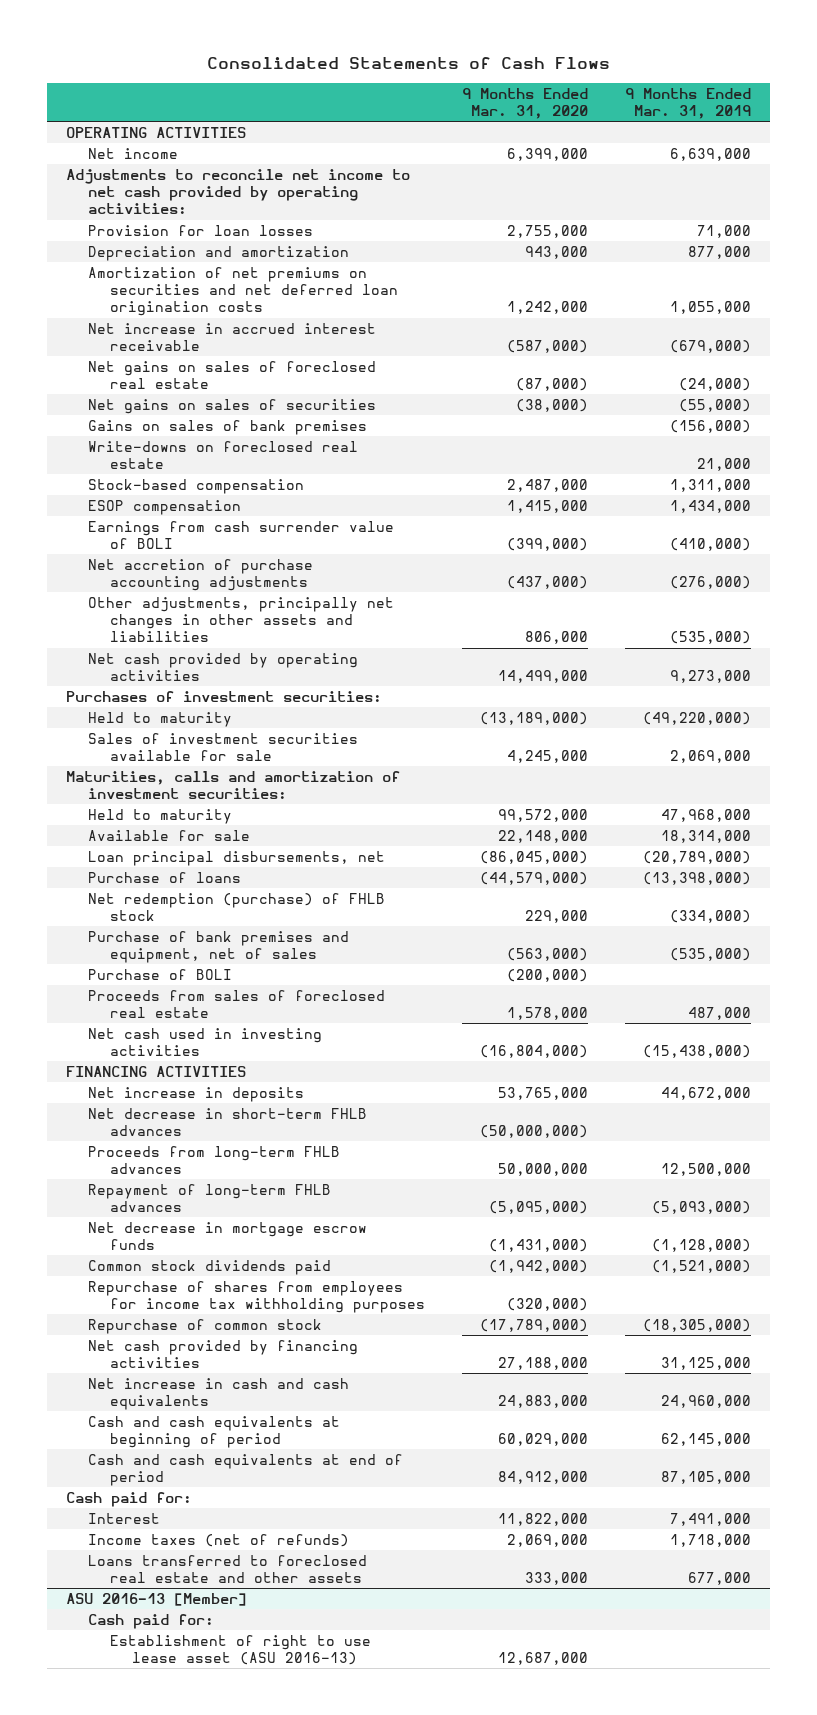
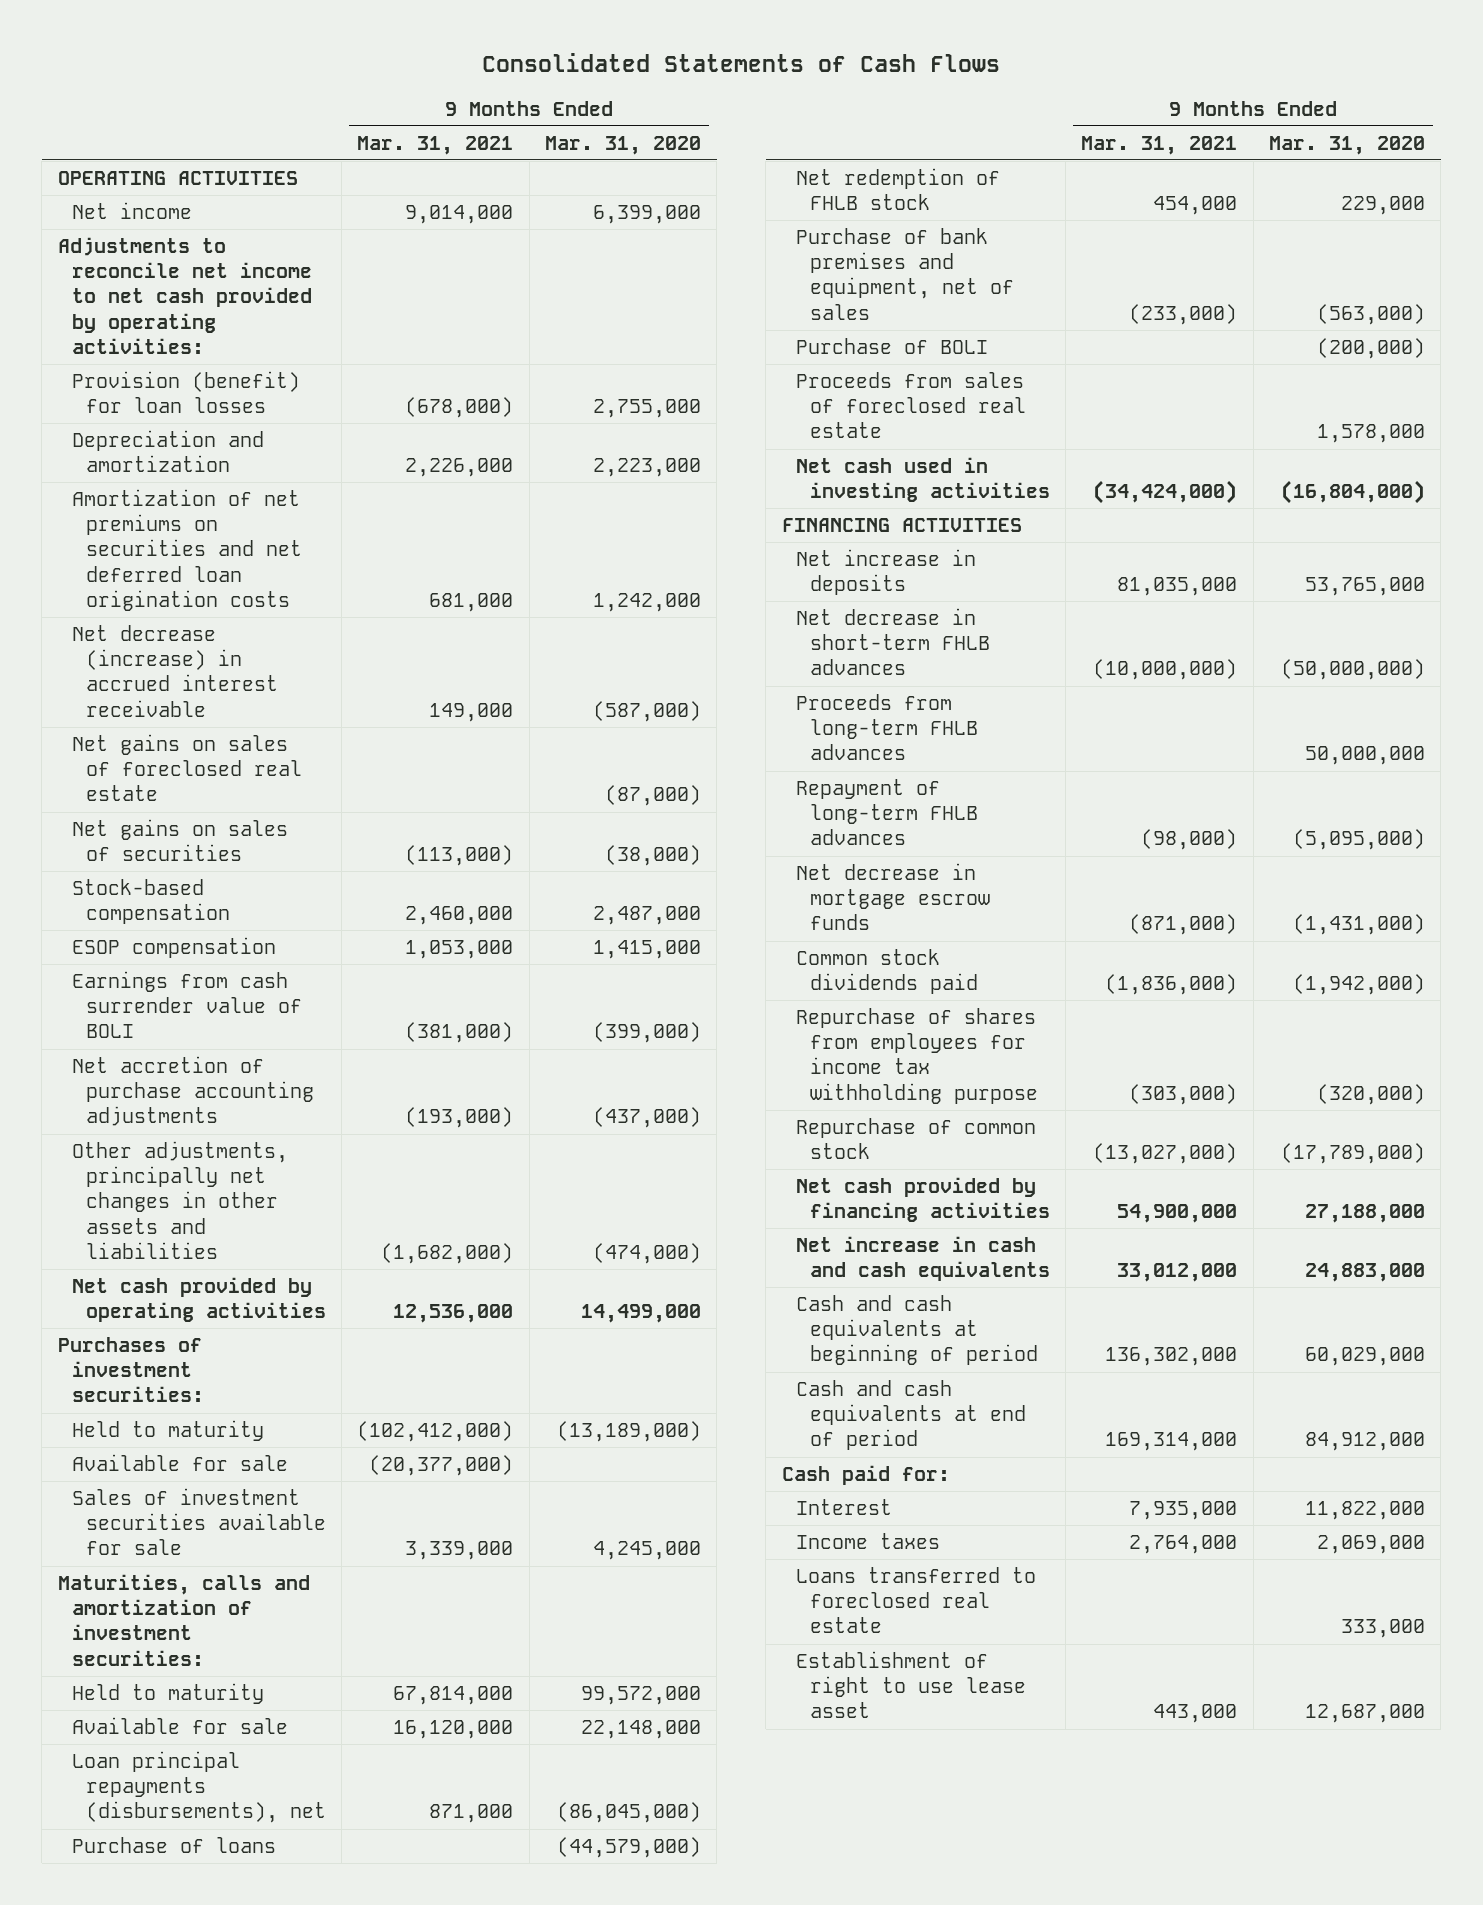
[625,87,752,119] 9 Months Ended Mar. 31, 2019 -> none
none -> [357,135,514,155] Mar. 31, 2021
[88,224,314,236] Provision for loan losses -> [71,370,300,414] Provision (benefit) for loan losses
[525,245,589,259] 943,000 -> [592,458,701,478] 2,223,000
[88,322,377,352] Net increase in accrued interest receivable -> [71,624,278,717] Net decrease (increase) in accrued interest receivable
[88,419,368,435] Gains on sales of bank premises -> none
[88,440,359,470] Write-downs on foreclosed real estate -> none
[525,631,589,645] 806,000 -> [592,1242,701,1264] (474,000)
none -> [71,1453,288,1471] Available for sale
[88,850,386,866] Loan principal disbursements, net -> [71,1750,326,1824] Loan principal repayments (disbursements), net
[88,892,386,922] Net redemption (purchase) of FHLB stock -> [795,167,1000,211] Net redemption of FHLB stock
[88,1280,425,1314] Repurchase of shares from employees for income tax withholding purposes -> [795,1007,1038,1104] Repurchase of shares from employees for income tax withholding purpose
[66,1592,248,1606] ASU 2016-13 [Member] -> none
[88,1613,215,1629] Cash paid for: -> none
[88,1533,350,1547] Income taxes (net of refunds) -> [795,1532,940,1549] Income taxes
[88,1554,368,1584] Loans transferred to foreclosed real estate and other assets -> [795,1566,1036,1634] Loans transferred to foreclosed real estate
[109,1634,371,1666] Establishment of right to use lease asset (ASU 2016-13) -> [795,1650,1026,1719] Establishment of right to use lease asset

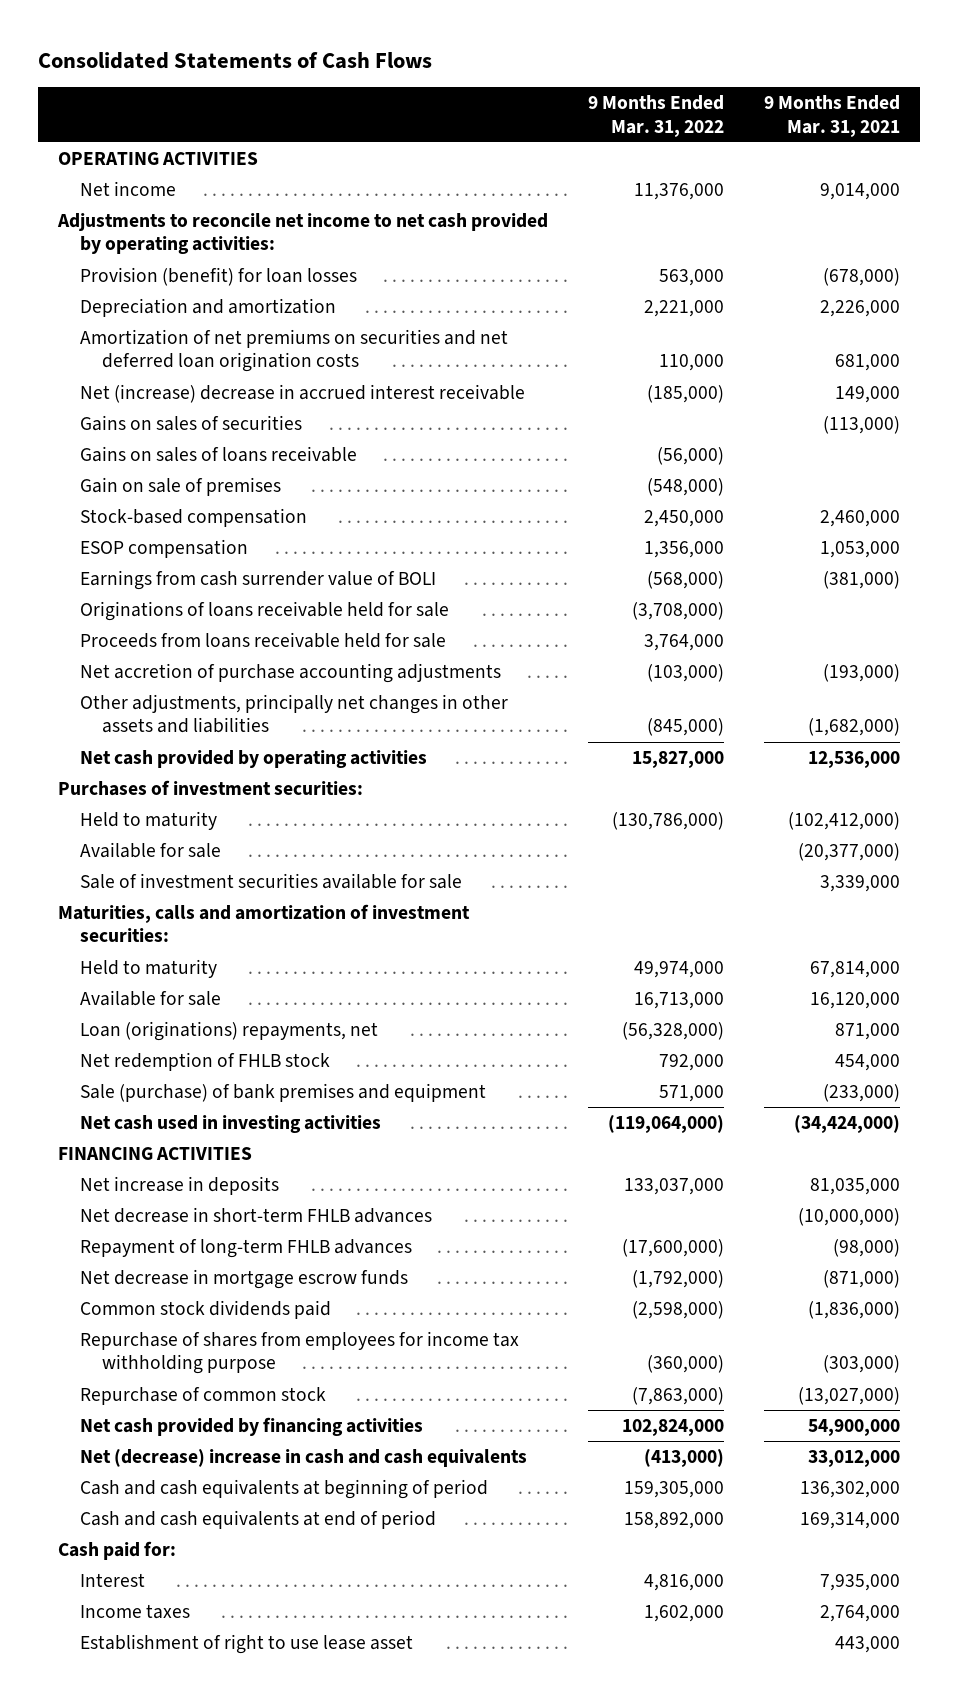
[544,135,701,155] Mar. 31, 2020 -> none
none -> [587,95,724,137] 9 Months Ended Mar. 31, 2022
[71,733,302,802] Net gains on sales of foreclosed real estate -> none
[71,624,278,717] Net decrease (increase) in accrued interest receivable -> [79,384,525,404] Net (increase) decrease in accrued interest receivable
[71,818,288,862] Net gains on sales of securities -> [79,415,302,432] Gains on sales of securities
none -> [79,446,357,463] Gains on sales of loans receivable
none -> [79,477,281,497] Gain on sale of premises
none -> [79,601,449,622] Originations of loans receivable held for sale
none -> [79,632,446,649] Proceeds from loans receivable held for sale
[71,1487,326,1556] Sales of investment securities available for sale -> [79,873,462,890] Sale of investment securities available for sale
[71,1836,276,1853] Purchase of loans -> none
[71,1750,326,1824] Loan principal repayments (disbursements), net -> [79,1021,378,1042] Loan (originations) repayments, net
[795,337,988,354] Purchase of BOLI -> none
[795,371,1026,439] Proceeds from sales of foreclosed real estate -> none
[795,227,1014,320] Purchase of bank premises and equipment, net of sales -> [79,1083,486,1103] Sale (purchase) of bank premises and equipment
[795,693,978,761] Proceeds from long-term FHLB advances -> none
[795,1235,1050,1282] Net increase in cash and cash equivalents -> [79,1449,527,1468] Net (decrease) increase in cash and cash equivalents
[795,1566,1036,1634] Loans transferred to foreclosed real estate -> none

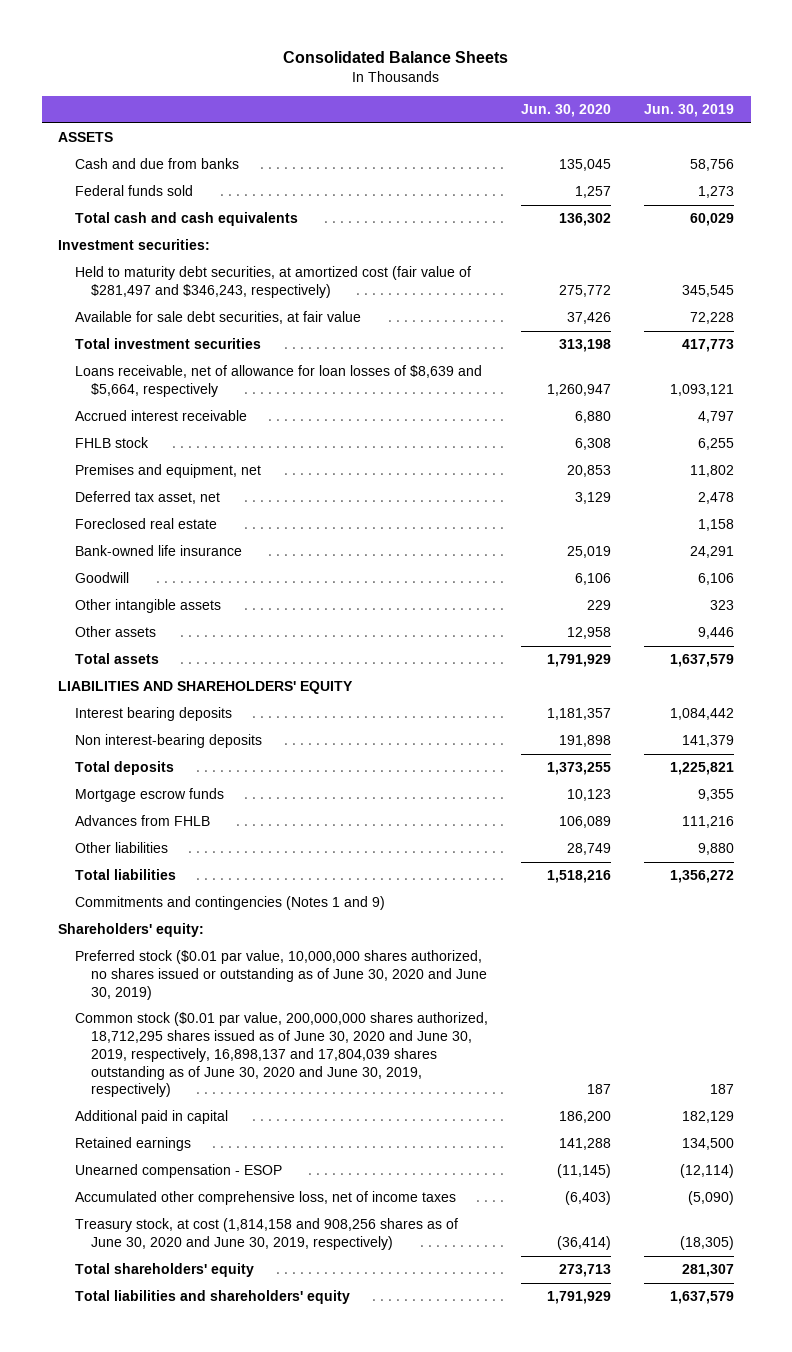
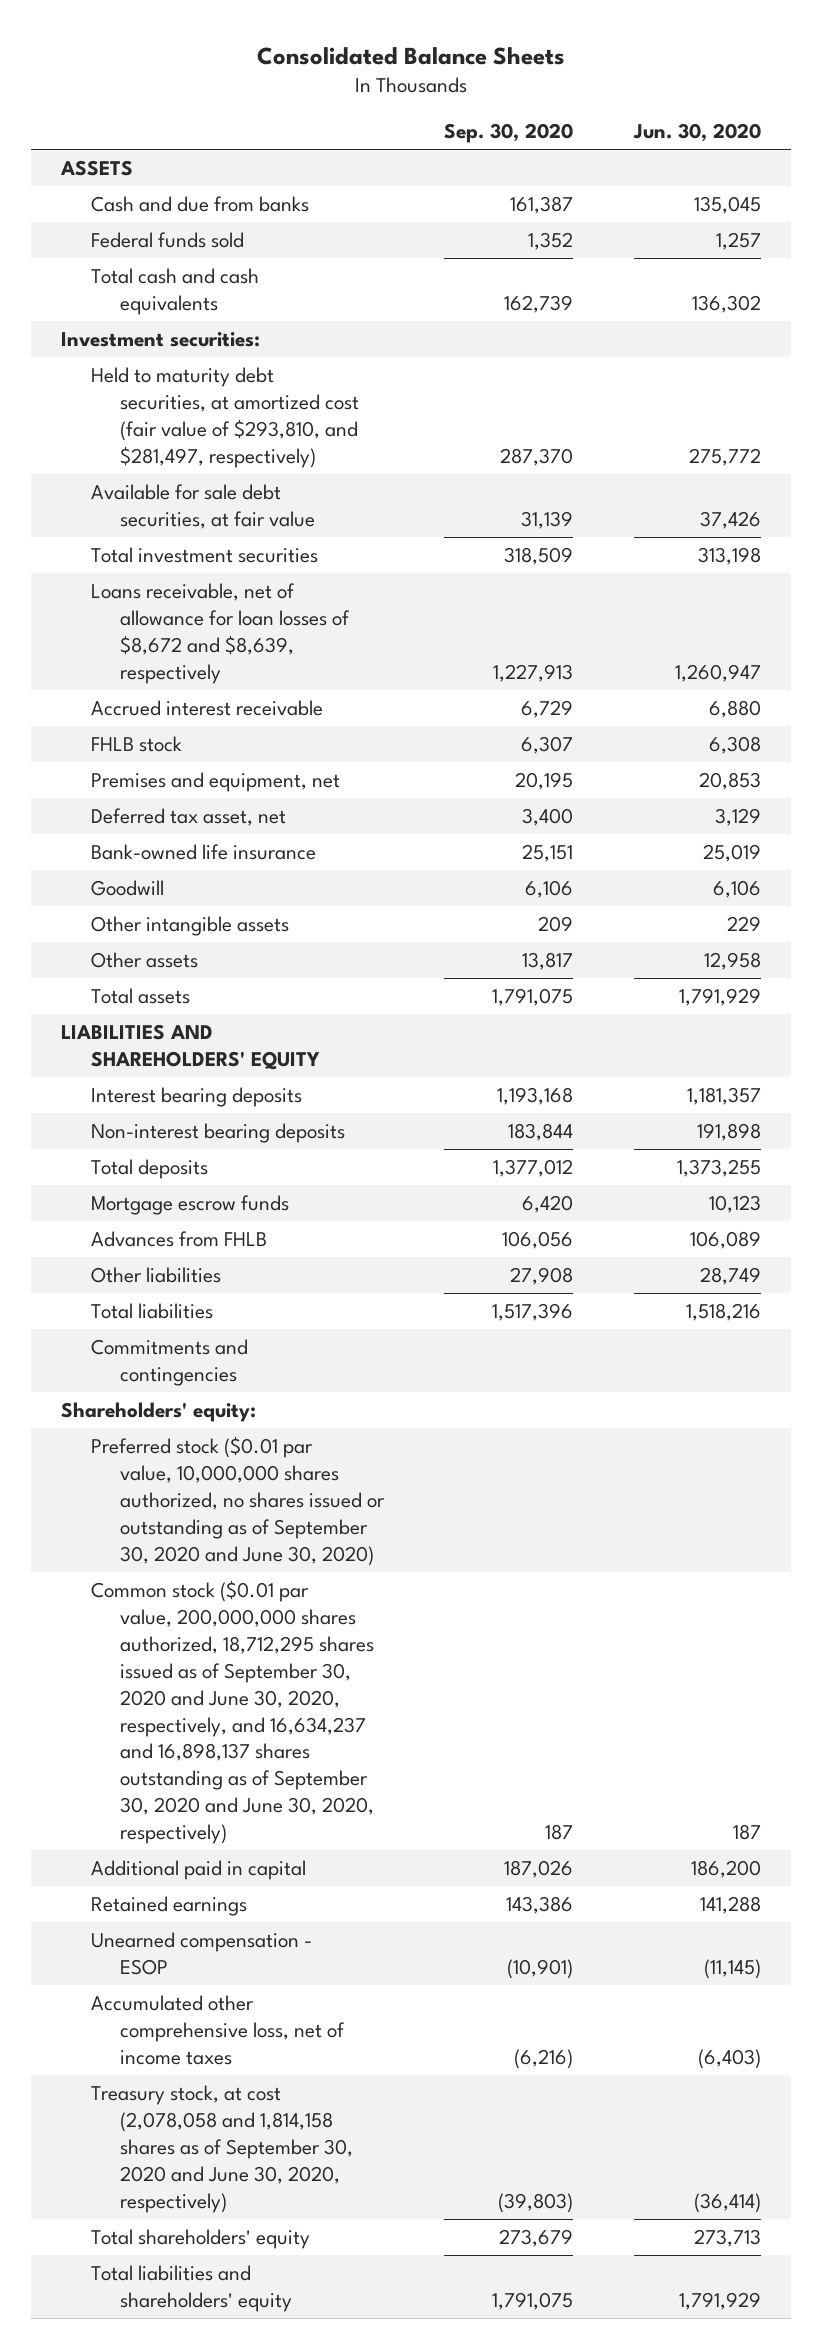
[643,104,734,118] Jun. 30, 2019 -> none
none -> [444,123,574,144] Sep. 30, 2020
[74,266,471,298] Held to maturity debt securities, at amortized cost (fair value of $281,497 and $346,243, respectively) -> [90,366,359,468] Held to maturity debt securities, at amortized cost (fair value of $293,810, and $281,497, respectively)
[74,365,482,397] Loans receivable, net of allowance for loan losses of $8,639 and $5,664, respectively -> [90,582,350,684] Loans receivable, net of allowance for loan losses of $8,672 and $8,639, respectively
[74,518,217,530] Foreclosed real estate -> none
[74,734,262,749] Non interest-bearing deposits -> [90,1122,345,1143] Non-interest bearing deposits
[74,896,385,911] Commitments and contingencies (Notes 1 and 9) -> [90,1338,248,1386] Commitments and contingencies
[74,950,488,1000] Preferred stock ($0.01 par value, 10,000,000 shares authorized, no shares issued or outstanding as of June 30, 2020 and June 30, 2019) -> [90,1435,385,1566] Preferred stock ($0.01 par value, 10,000,000 shares authorized, no shares issued or outstanding as of September 30, 2020 and June 30, 2020)
[74,1012,488,1098] Common stock ($0.01 par value, 200,000,000 shares authorized, 18,712,295 shares issued as of June 30, 2020 and June 30, 2019, respectively, 16,898,137 and 17,804,039 shares outstanding as of June 30, 2020 and June 30, 2019, respectively) -> [90,1579,374,1845] Common stock ($0.01 par value, 200,000,000 shares authorized, 18,712,295 shares issued as of September 30, 2020 and June 30, 2020, respectively, and 16,634,237 and 16,898,137 shares outstanding as of September 30, 2020 and June 30, 2020, respectively)
[74,1218,458,1250] Treasury stock, at cost (1,814,158 and 908,256 shares as of June 30, 2020 and June 30, 2019, respectively) -> [90,2084,353,2213] Treasury stock, at cost (2,078,058 and 1,814,158 shares as of September 30, 2020 and June 30, 2020, respectively)

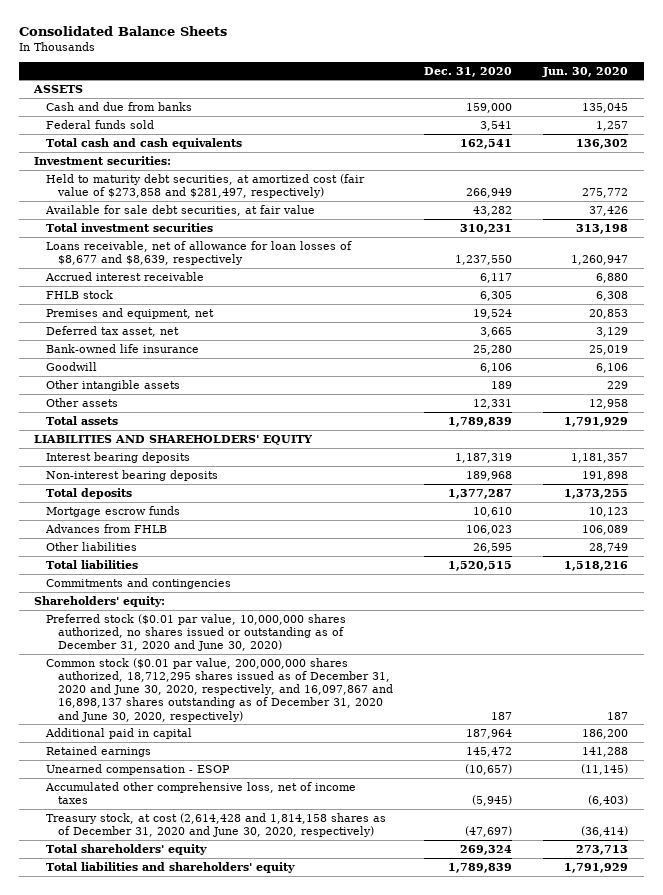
[444,123,574,144] Sep. 30, 2020 -> none
none -> [424,66,513,77] Dec. 31, 2020
[90,366,359,468] Held to maturity debt securities, at amortized cost (fair value of $293,810, and $281,497, respectively) -> [46,173,366,198] Held to maturity debt securities, at amortized cost (fair value of $273,858 and $281,497, respectively)
[90,582,350,684] Loans receivable, net of allowance for loan losses of $8,672 and $8,639, respectively -> [46,240,353,265] Loans receivable, net of allowance for loan losses of $8,677 and $8,639, respectively
[90,1435,385,1566] Preferred stock ($0.01 par value, 10,000,000 shares authorized, no shares issued or outstanding as of September 30, 2020 and June 30, 2020) -> [46,613,347,652] Preferred stock ($0.01 par value, 10,000,000 shares authorized, no shares issued or outstanding as of December 31, 2020 and June 30, 2020)
[90,1579,374,1845] Common stock ($0.01 par value, 200,000,000 shares authorized, 18,712,295 shares issued as of September 30, 2020 and June 30, 2020, respectively, and 16,634,237 and 16,898,137 shares outstanding as of September 30, 2020 and June 30, 2020, respectively) -> [46,657,393,722] Common stock ($0.01 par value, 200,000,000 shares authorized, 18,712,295 shares issued as of December 31, 2020 and June 30, 2020, respectively, and 16,097,867 and 16,898,137 shares outstanding as of December 31, 2020 and June 30, 2020, respectively)
[90,2084,353,2213] Treasury stock, at cost (2,078,058 and 1,814,158 shares as of September 30, 2020 and June 30, 2020, respectively) -> [46,812,387,837] Treasury stock, at cost (2,614,428 and 1,814,158 shares as of December 31, 2020 and June 30, 2020, respectively)

